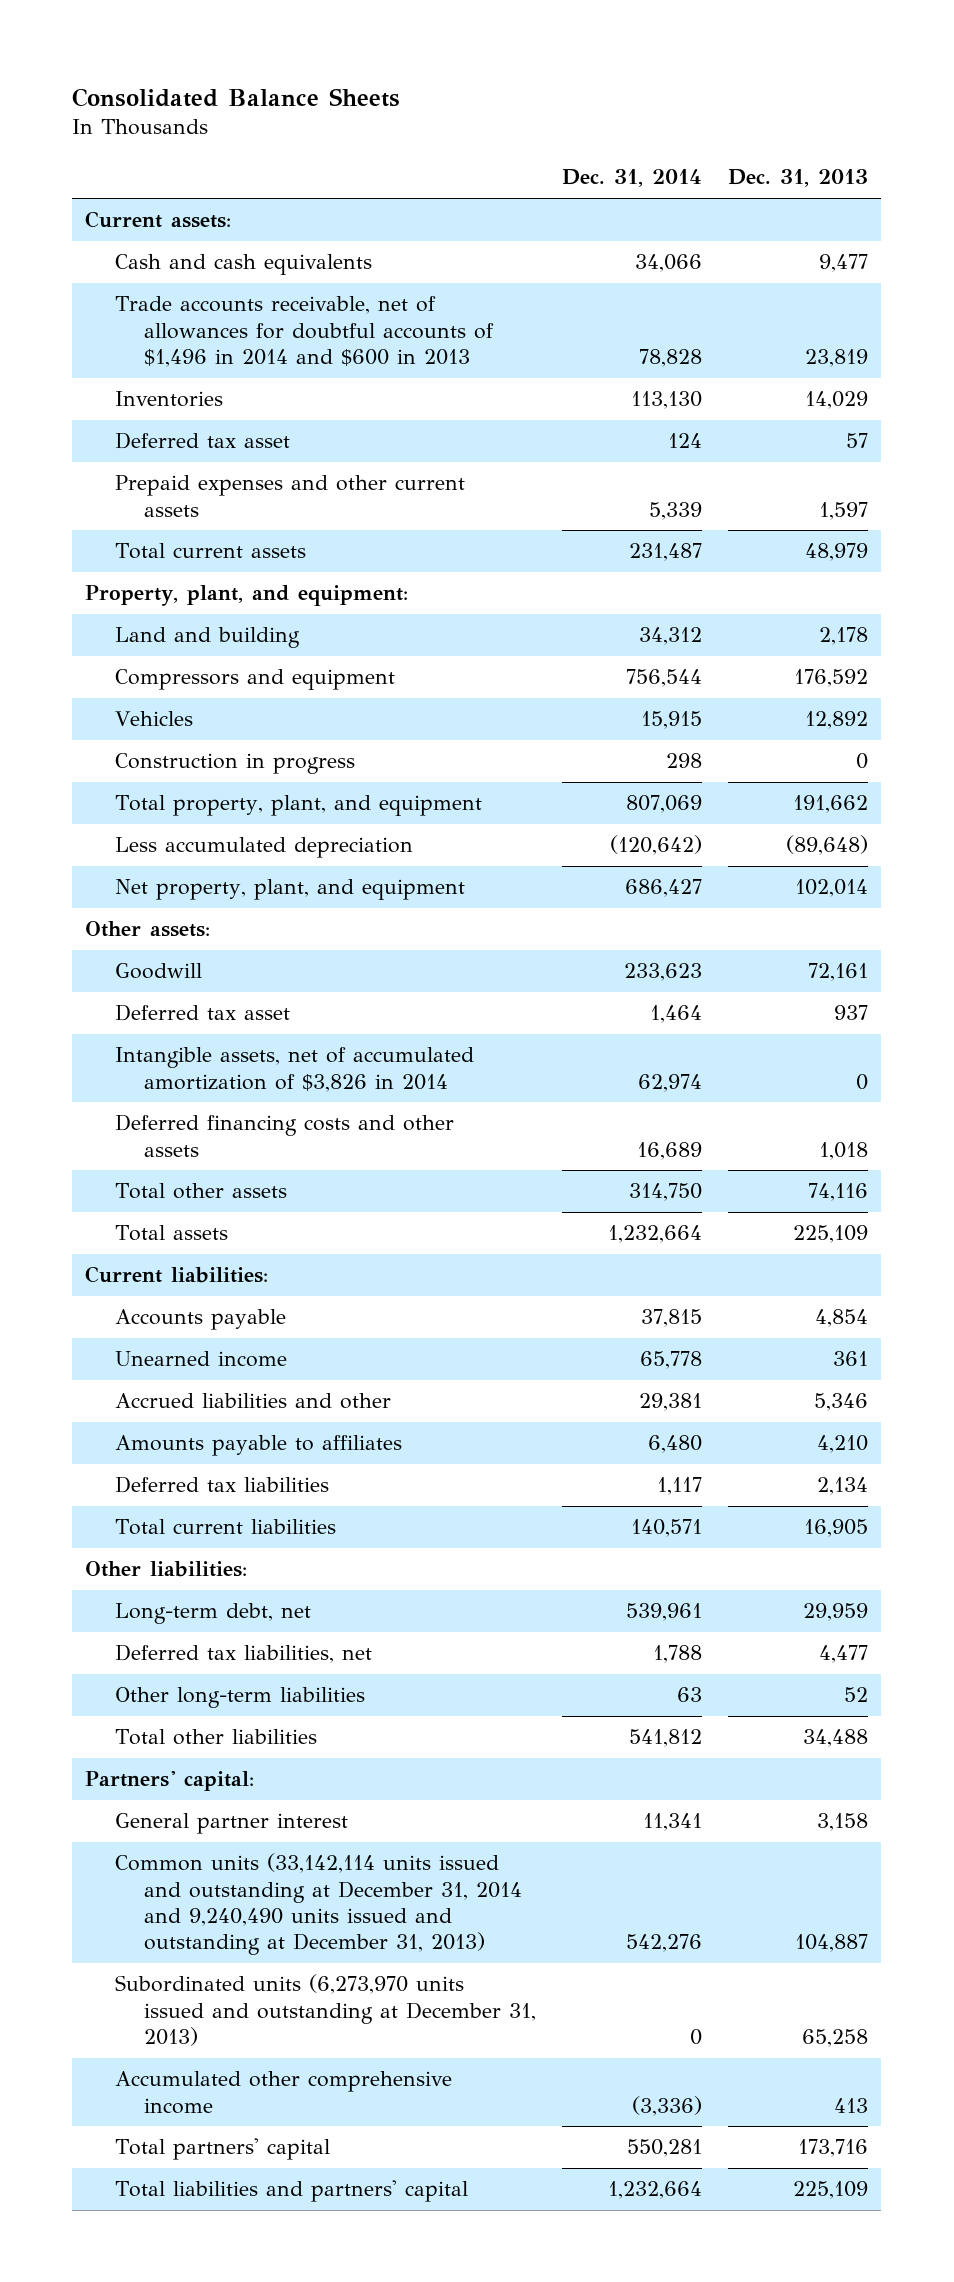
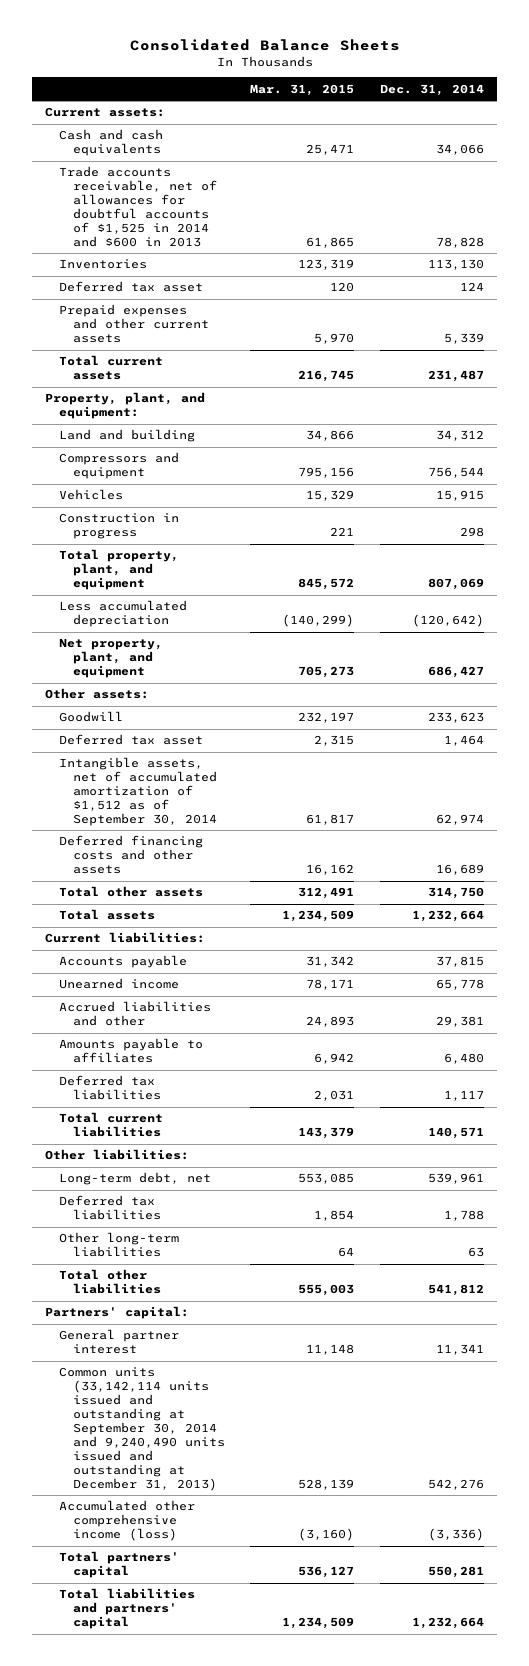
[728,169,869,188] Dec. 31, 2013 -> none
none -> [250,83,355,96] Mar. 31, 2015
[114,296,494,367] Trade accounts receivable, net of allowances for doubtful accounts of $1,496 in 2014 and $600 in 2013 -> [58,166,217,248] Trade accounts receivable, net of allowances for doubtful accounts of $1,525 in 2014 and $600 in 2013
[114,1047,474,1092] Intangible assets, net of accumulated amortization of $3,826 in 2014 -> [58,757,217,827] Intangible assets, net of accumulated amortization of $1,512 as of September 30, 2014
[114,1644,372,1664] Deferred tax liabilities, net -> [58,1195,161,1221] Deferred tax liabilities
[114,1974,536,2046] Subordinated units (6,273,970 units issued and outstanding at December 31, 2013) -> none
[114,1853,522,1956] Common units (33,142,114 units issued and outstanding at December 31, 2014 and 9,240,490 units issued and outstanding at December 31, 2013) -> [58,1367,225,1491] Common units (33,142,114 units issued and outstanding at September 30, 2014 and 9,240,490 units issued and outstanding at December 31, 2013)
[114,2071,452,2114] Accumulated other comprehensive income -> [58,1500,195,1542] Accumulated other comprehensive income (loss)

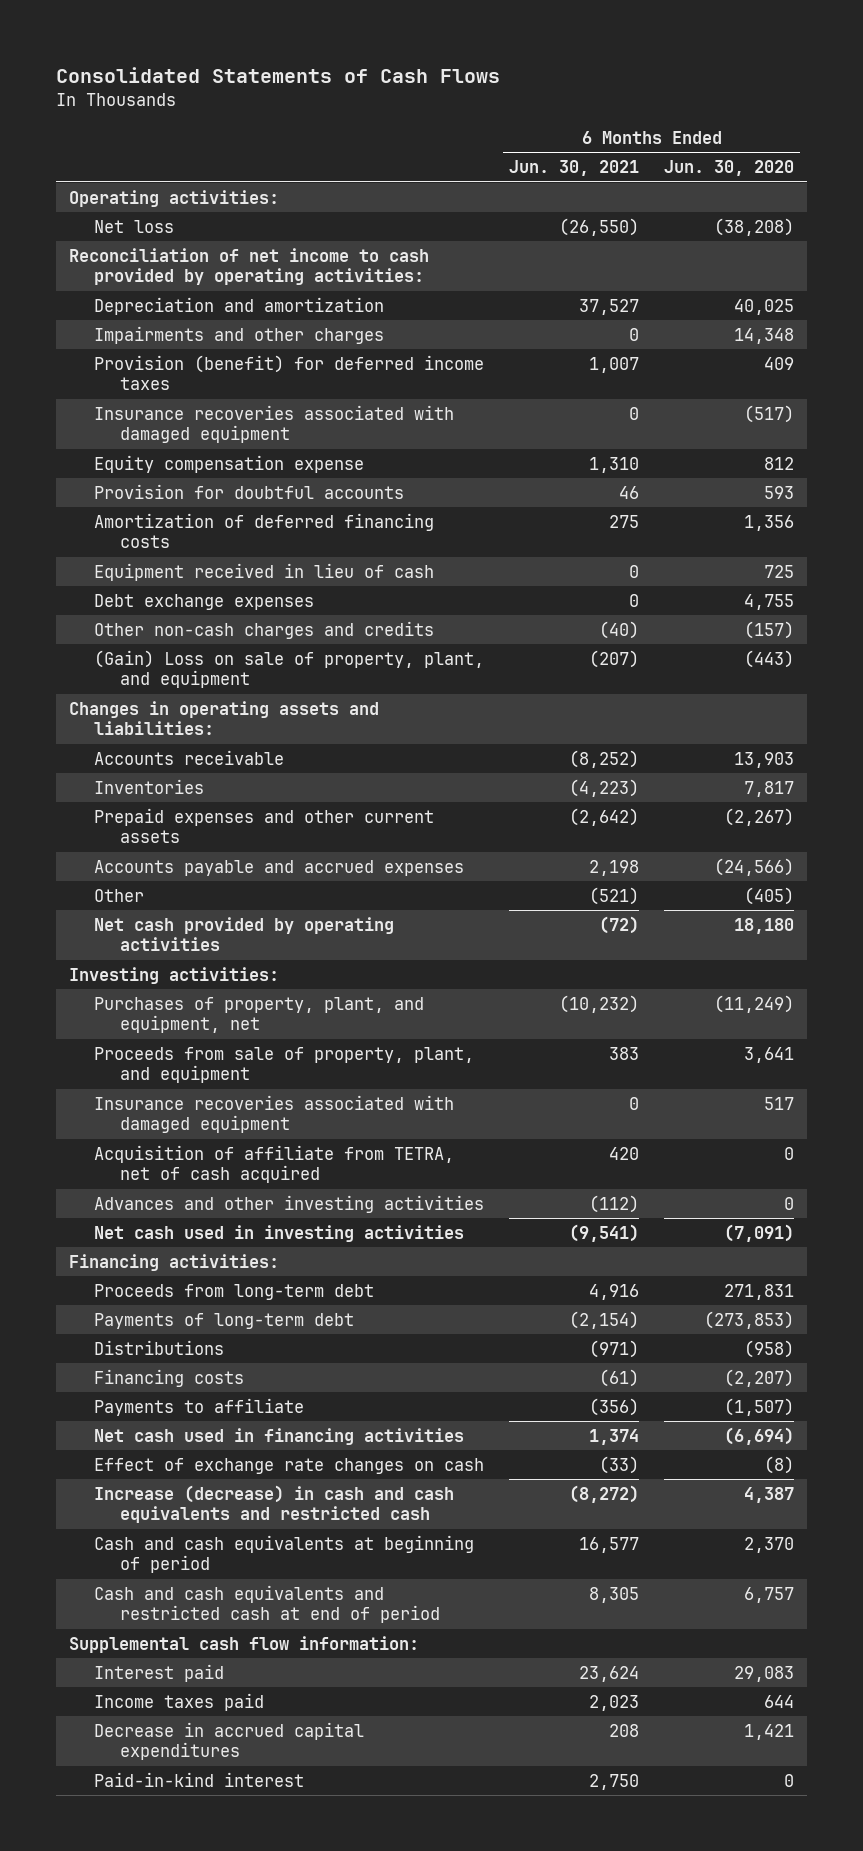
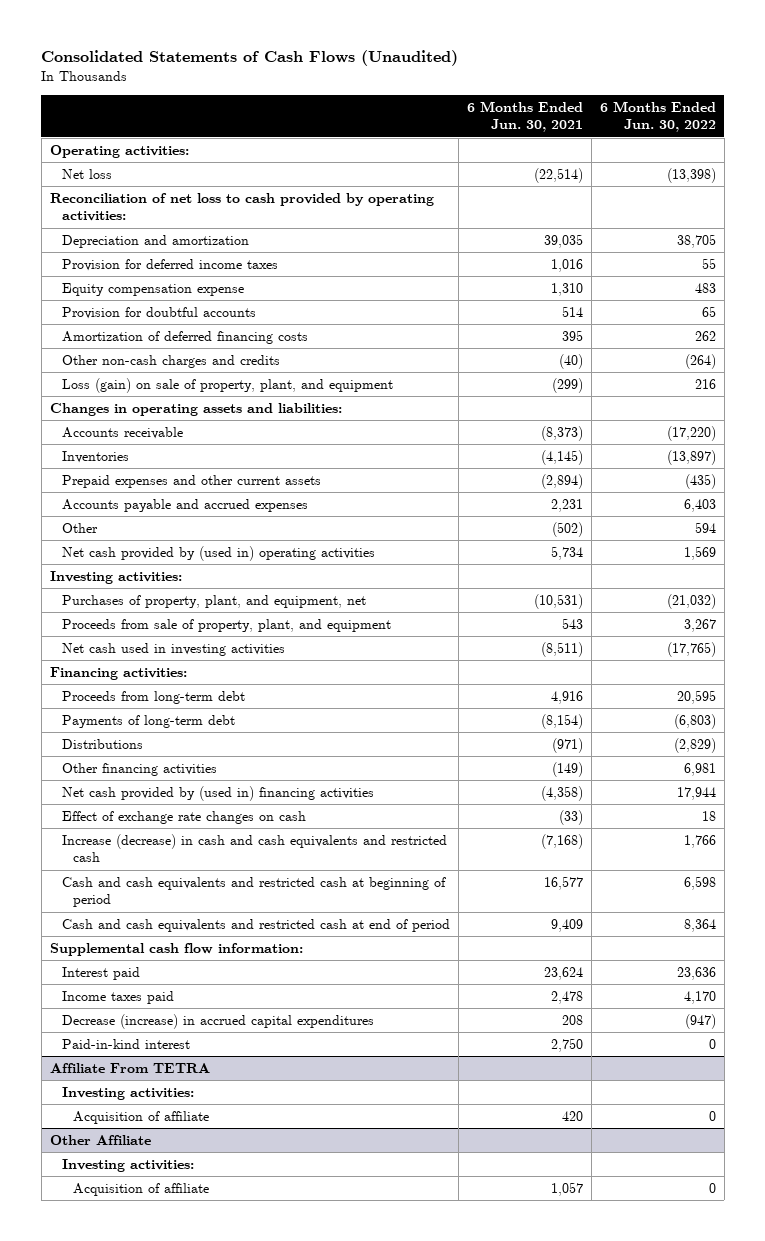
[56,66,501,83] Consolidated Statements of Cash Flows -> [41,50,459,67] Consolidated Statements of Cash Flows (Unaudited)
[664,160,795,177] Jun. 30, 2020 -> none
none -> [599,100,716,133] 6 Months Ended Jun. 30, 2022
[94,325,385,344] Impairments and other charges -> none
[94,404,455,444] Insurance recoveries associated with damaged equipment -> none
[559,217,640,236] (26,550) -> [533,167,583,183] (22,514)
[68,247,429,286] Reconciliation of net income to cash provided by operating activities: -> [49,192,434,222] Reconciliation of net loss to cash provided by operating activities:
[579,298,640,315] 37,527 -> [543,233,583,248] 39,035
[94,354,485,391] Provision (benefit) for deferred income taxes -> [61,258,278,271] Provision for deferred income taxes
[589,356,640,373] 1,007 -> [550,258,583,272] 1,016
[94,562,435,581] Equipment received in lieu of cash -> none
[94,593,315,610] Debt exchange expenses -> none
[619,485,640,499] 46 -> [561,305,583,317] 514
[609,514,640,528] 275 -> [561,329,583,341] 395
[94,649,485,689] (Gain) Loss on sale of property, plant, and equipment -> [61,377,393,393] Loss (gain) on sale of property, plant, and equipment
[589,649,640,668] (207) -> [551,377,583,393] (299)
[569,749,640,768] (8,252) -> [540,425,583,441] (8,373)
[569,778,640,797] (4,223) -> [540,449,583,465] (4,145)
[569,807,640,826] (2,642) -> [540,473,583,489] (2,894)
[589,859,640,876] 2,198 -> [550,498,583,512] 2,231
[589,886,640,905] (521) -> [551,521,583,537] (502)
[94,916,395,952] Net cash provided by operating activities -> [61,545,375,561] Net cash provided by (used in) operating activities
[599,915,640,934] (72) -> [550,545,583,560] 5,734
[94,1094,455,1134] Insurance recoveries associated with damaged equipment -> none
[94,1144,455,1184] Acquisition of affiliate from TETRA, net of cash acquired -> none
[94,1194,485,1213] Advances and other investing activities -> none
[559,994,640,1013] (10,232) -> [533,593,583,609] (10,531)
[609,1046,640,1060] 383 -> [561,617,583,629] 543
[569,1223,640,1242] (9,541) -> [540,641,583,657] (8,511)
[569,1310,640,1329] (2,154) -> [540,713,583,729] (8,154)
[94,1368,245,1387] Financing costs -> none
[94,1397,305,1416] Payments to affiliate -> none
none -> [61,762,217,776] Other financing activities
[94,1427,465,1445] Net cash used in financing activities -> [61,785,374,801] Net cash provided by (used in) financing activities
[589,1428,640,1445] 1,374 -> [540,785,583,801] (4,358)
[569,1484,640,1503] (8,272) -> [540,833,583,849] (7,168)
[94,1534,475,1574] Cash and cash equivalents at beginning of period -> [61,876,446,908] Cash and cash equivalents and restricted cash at beginning of period
[589,1586,640,1603] 8,305 -> [550,918,583,932] 9,409
[589,1694,640,1711] 2,023 -> [550,990,583,1004] 2,478
[94,1721,365,1761] Decrease in accrued capital expenditures -> [61,1013,374,1029] Decrease (increase) in accrued capital expenditures
none -> [49,1062,210,1073] Affiliate From TETRA
none -> [61,1086,194,1100] Investing activities:
none -> [73,1110,210,1124] Acquisition of affiliate
none -> [49,1134,151,1145] Other Affiliate
none -> [61,1158,194,1172] Investing activities:
none -> [73,1182,210,1196] Acquisition of affiliate

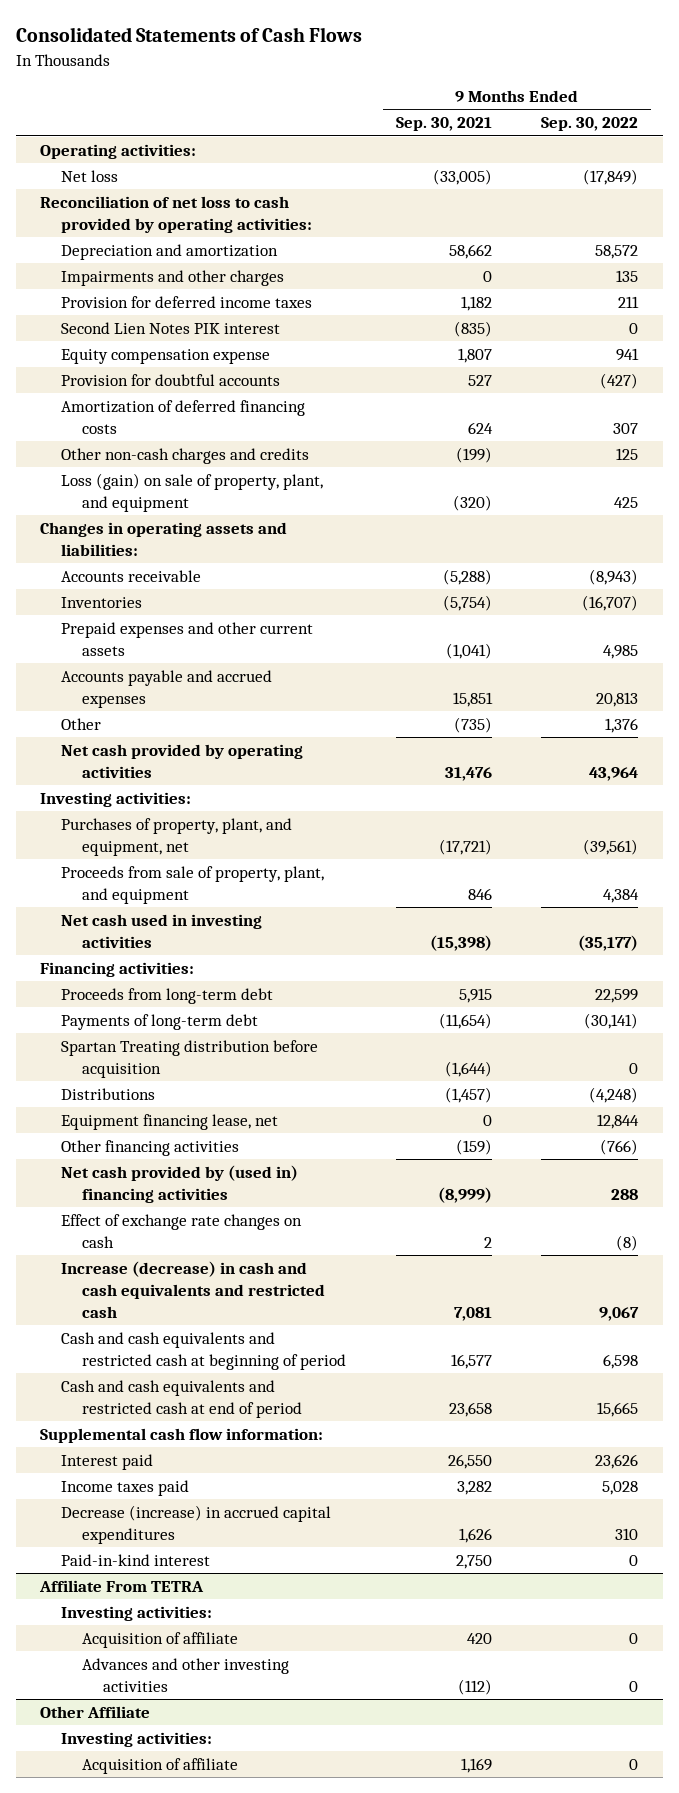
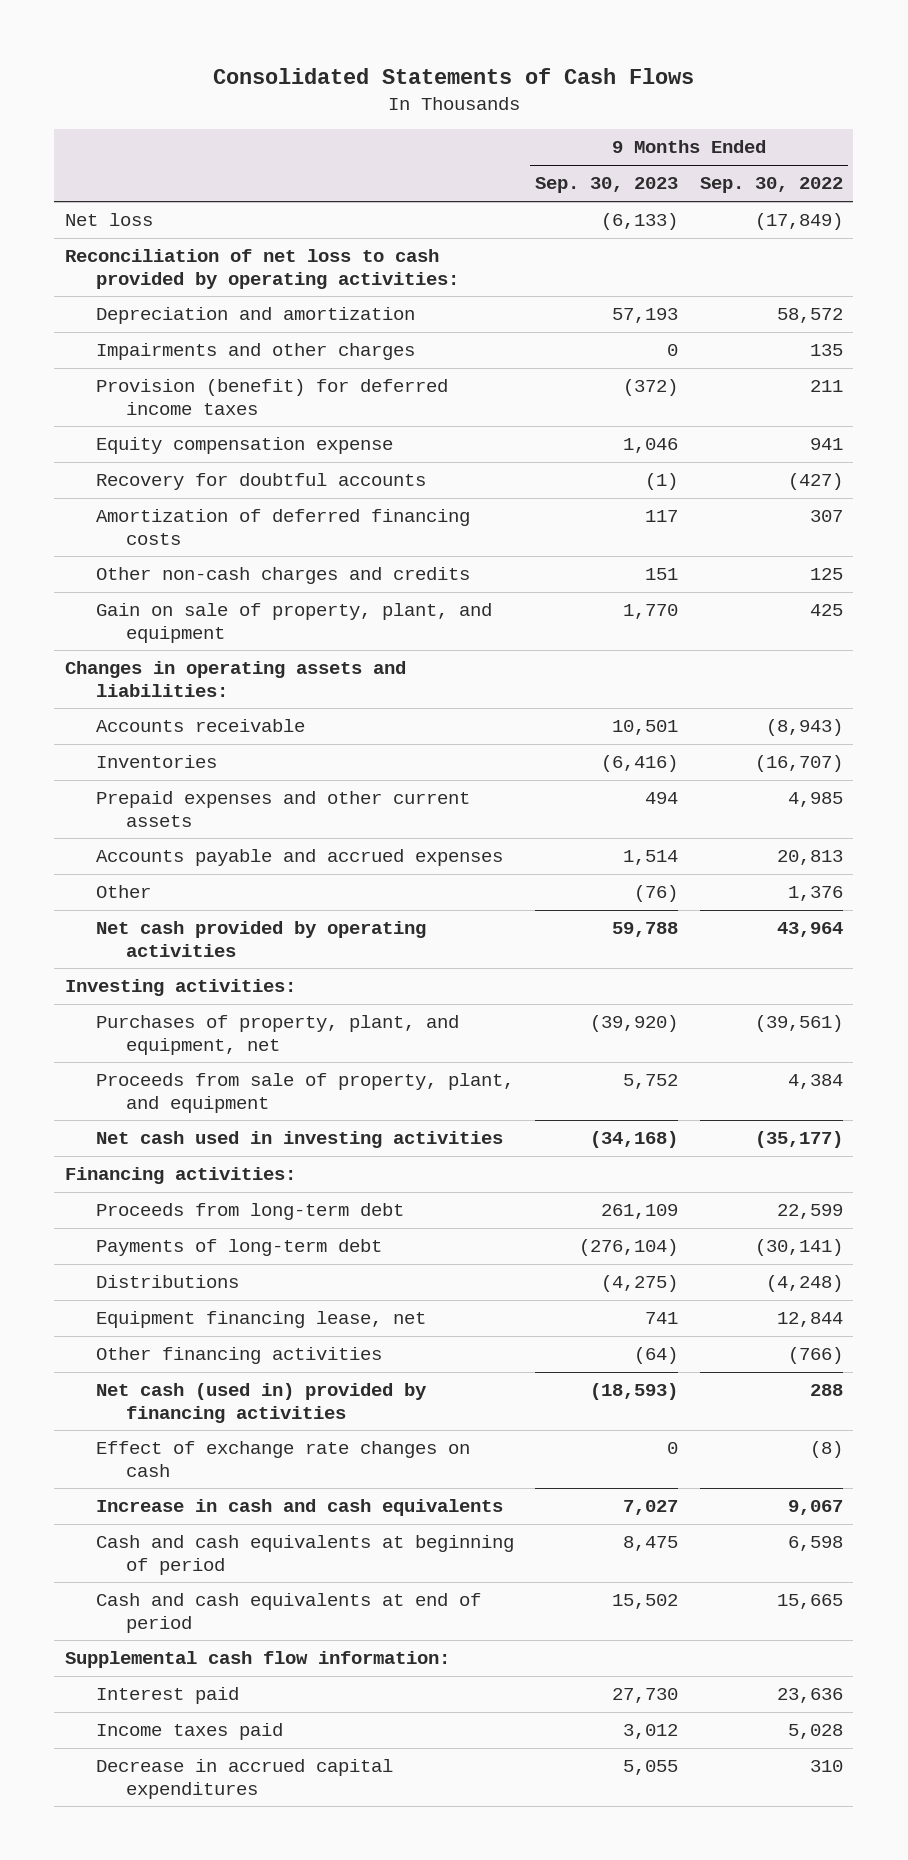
[395,117,492,132] Sep. 30, 2021 -> none
none -> [535,177,679,194] Sep. 30, 2023
[40,144,197,160] Operating activities: -> none
[61,322,281,335] Second Lien Notes PIK interest -> none
[61,296,313,309] Provision for deferred income taxes -> [95,379,448,415] Provision (benefit) for deferred income taxes
[61,374,281,387] Provision for doubtful accounts -> [95,473,426,491] Recovery for doubtful accounts
[61,473,324,513] Loss (gain) on sale of property, plant, and equipment -> [95,603,492,643] Gain on sale of property, plant, and equipment
[61,1040,319,1079] Spartan Treating distribution before acquisition -> none
[61,1165,299,1204] Net cash provided by (used in) financing activities -> [95,1383,427,1423] Net cash (used in) provided by financing activities
[61,1261,325,1319] Increase (decrease) in cash and cash equivalents and restricted cash -> [95,1499,503,1517] Increase in cash and cash equivalents
[61,1332,346,1371] Cash and cash equivalents and restricted cash at beginning of period -> [95,1535,514,1575] Cash and cash equivalents at beginning of period
[61,1380,302,1419] Cash and cash equivalents and restricted cash at end of period -> [95,1593,481,1633] Cash and cash equivalents at end of period
[595,1454,639,1470] 23,626 -> [776,1688,843,1704] 23,636
[61,1554,211,1567] Paid-in-kind interest -> none
[39,1580,205,1593] Affiliate From TETRA -> none
[61,1606,213,1622] Investing activities: -> none
[81,1632,238,1649] Acquisition of affiliate -> none
[81,1658,289,1693] Advances and other investing activities -> none
[40,1706,151,1719] Other Affiliate -> none
[61,1732,213,1748] Investing activities: -> none
[81,1758,238,1775] Acquisition of affiliate -> none
[61,1505,332,1545] Decrease (increase) in accrued capital expenditures -> [95,1759,393,1799] Decrease in accrued capital expenditures

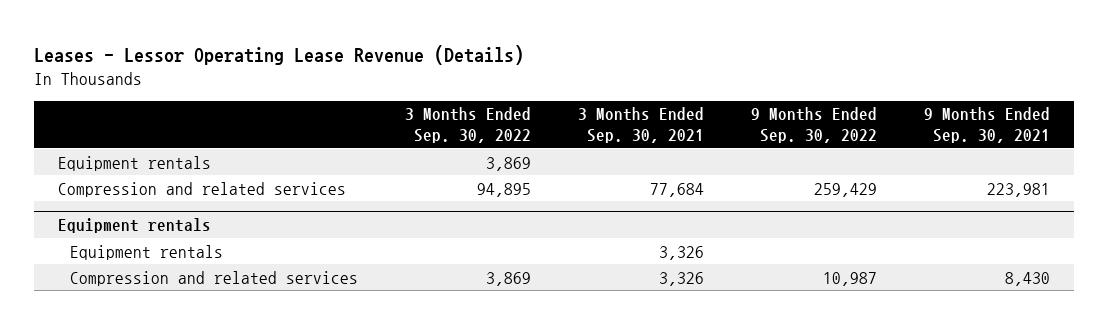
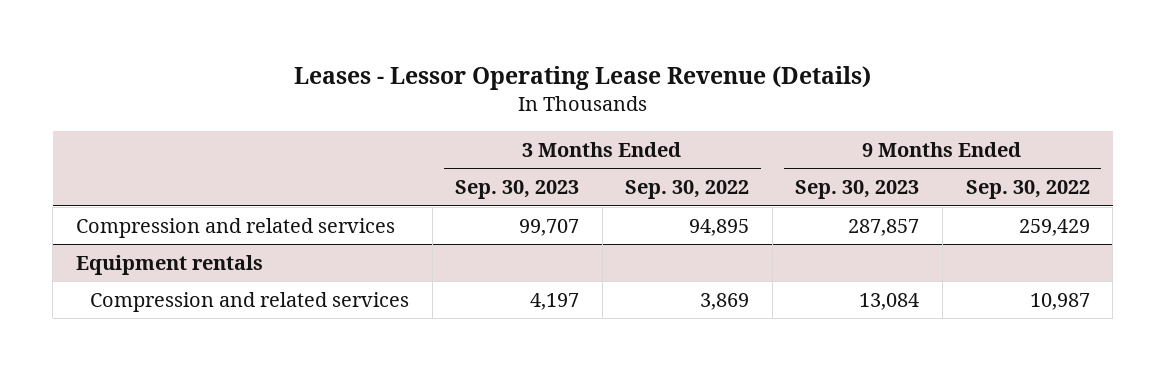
[578,107,705,143] 3 Months Ended Sep. 30, 2021 -> none
[924,107,1051,143] 9 Months Ended Sep. 30, 2021 -> none
none -> [455,180,580,200] Sep. 30, 2023
none -> [795,180,920,200] Sep. 30, 2023
[57,155,211,171] Equipment rentals -> none
[69,244,223,260] Equipment rentals -> none

